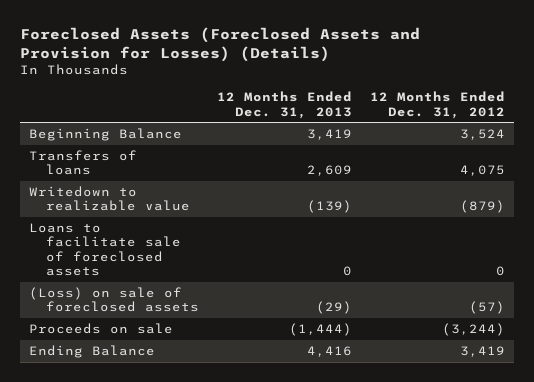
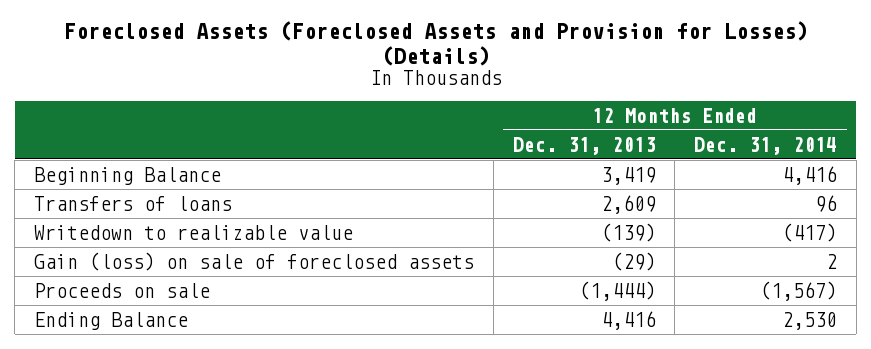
[369,91,505,119] 12 Months Ended Dec. 31, 2012 -> none
none -> [694,136,838,155] Dec. 31, 2014
[28,223,181,276] Loans to facilitate sale of foreclosed assets -> none
[28,287,199,313] (Loss) on sale of foreclosed assets -> [33,251,474,271] Gain (loss) on sale of foreclosed assets

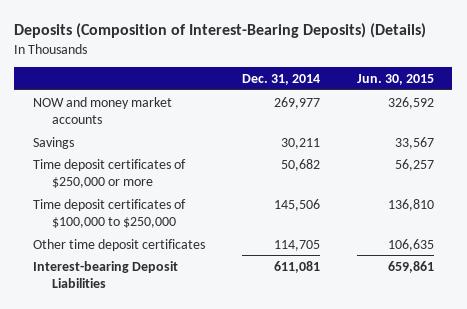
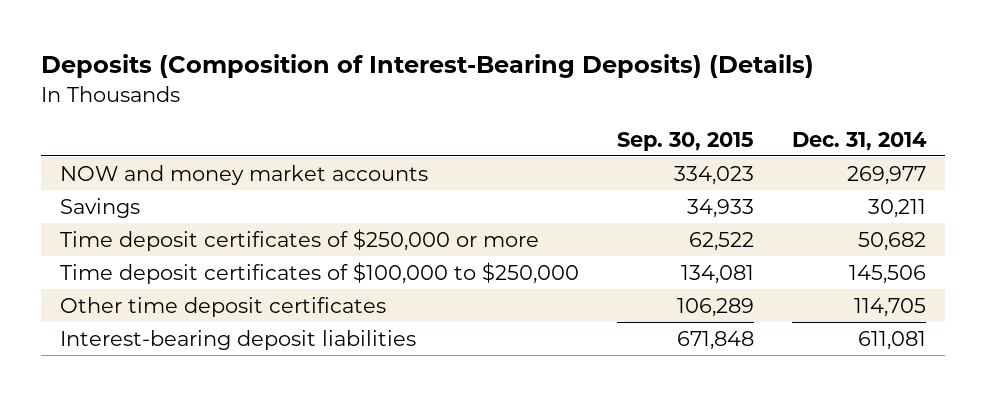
[356,73,434,85] Jun. 30, 2015 -> none
none -> [616,131,754,151] Sep. 30, 2015
[32,260,178,288] Interest-bearing Deposit Liabilities -> [59,330,416,351] Interest-bearing deposit liabilities

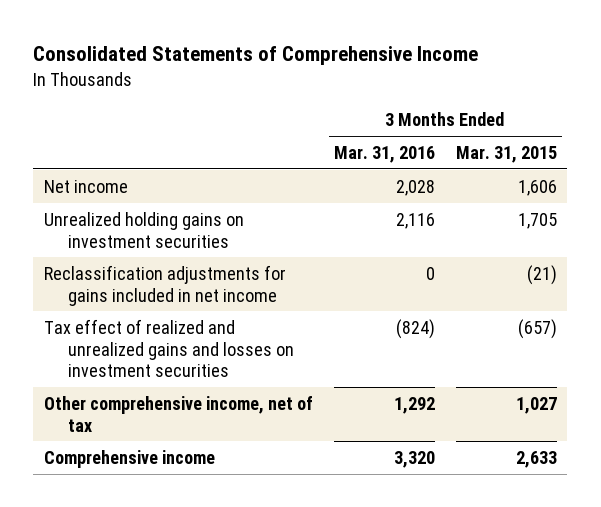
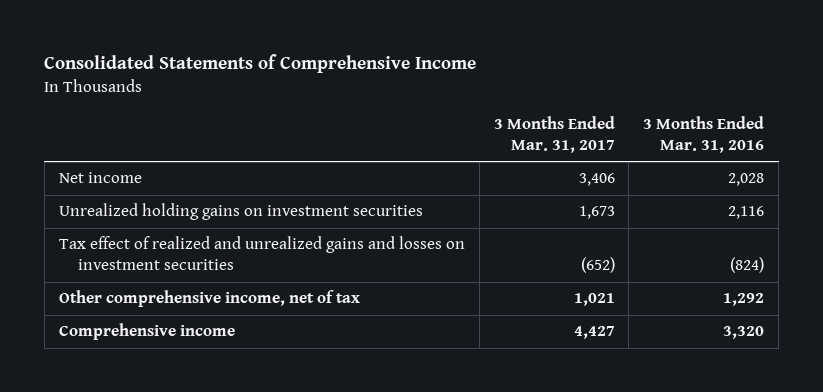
[455,145,557,163] Mar. 31, 2015 -> none
none -> [493,116,615,154] 3 Months Ended Mar. 31, 2017
[43,264,286,306] Reclassification adjustments for gains included in net income -> none

